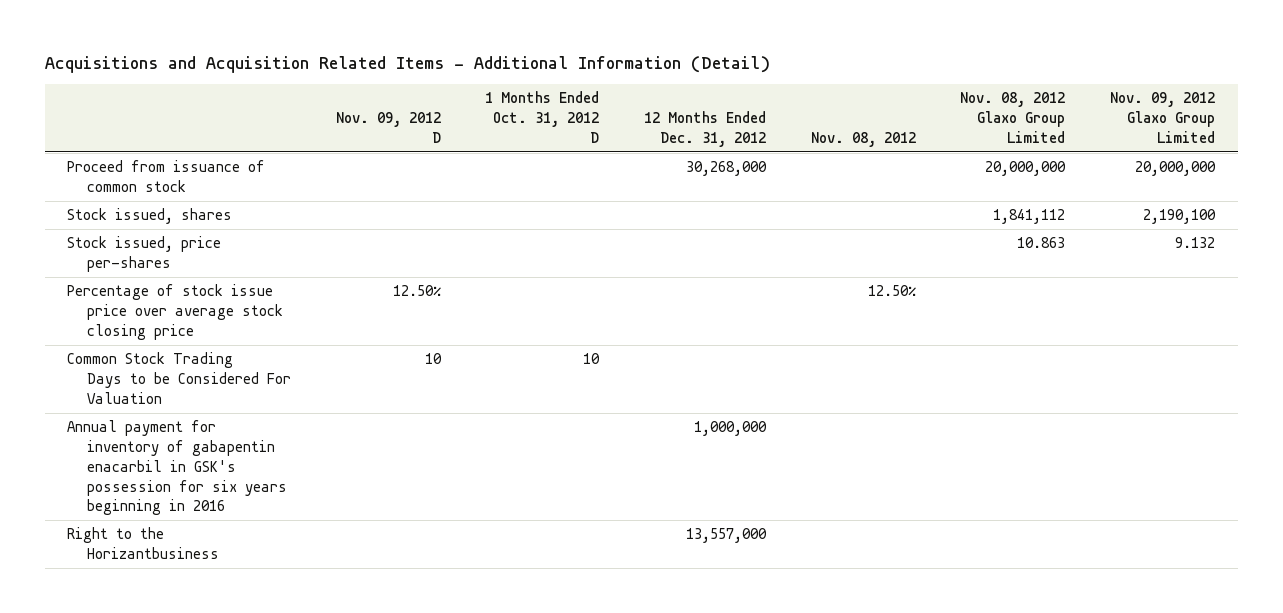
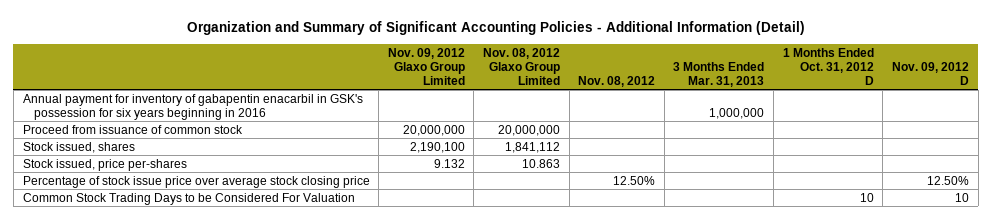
[45,55,771,73] Acquisitions and Acquisition Related Items - Additional Information (Detail) -> [186,20,805,35] Organization and Summary of Significant Accounting Policies - Additional Information (Detail)
[644,110,767,147] 12 Months Ended Dec. 31, 2012 -> none
none -> [673,61,765,87] 3 Months Ended Mar. 31, 2013
[67,420,287,516] Annual payment for inventory of gabapentin enacarbil in GSK's possession for six years beginning in 2016 -> [22,93,363,120] Annual payment for inventory of gabapentin enacarbil in GSK's possession for six years beginning in 2016
[67,527,219,560] Right to the Horizantbusiness -> none

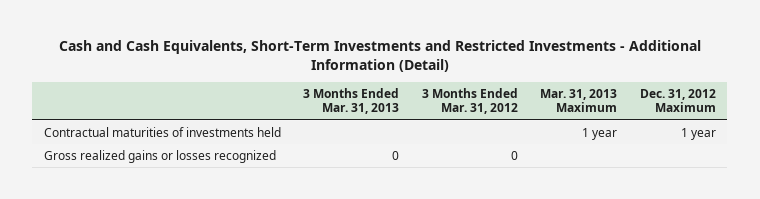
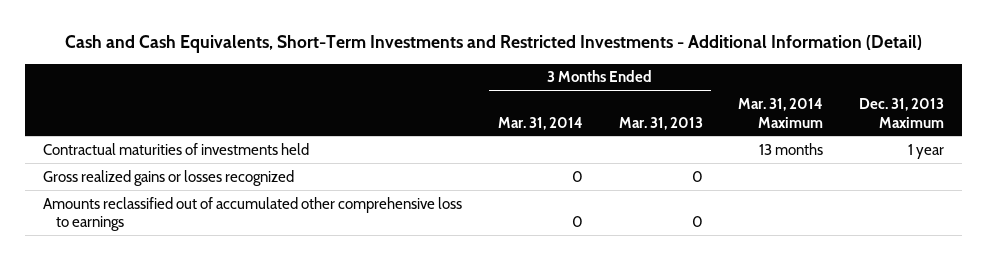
[421,87,518,115] 3 Months Ended Mar. 31, 2012 -> none
[540,88,618,113] Mar. 31, 2013 Maximum -> none
[640,88,717,113] Dec. 31, 2012 Maximum -> none
none -> [497,116,583,130] Mar. 31, 2014
none -> [738,97,824,128] Mar. 31, 2014 Maximum
none -> [859,97,945,128] Dec. 31, 2013 Maximum
none -> [42,196,462,232] Amounts reclassified out of accumulated other comprehensive loss to earnings

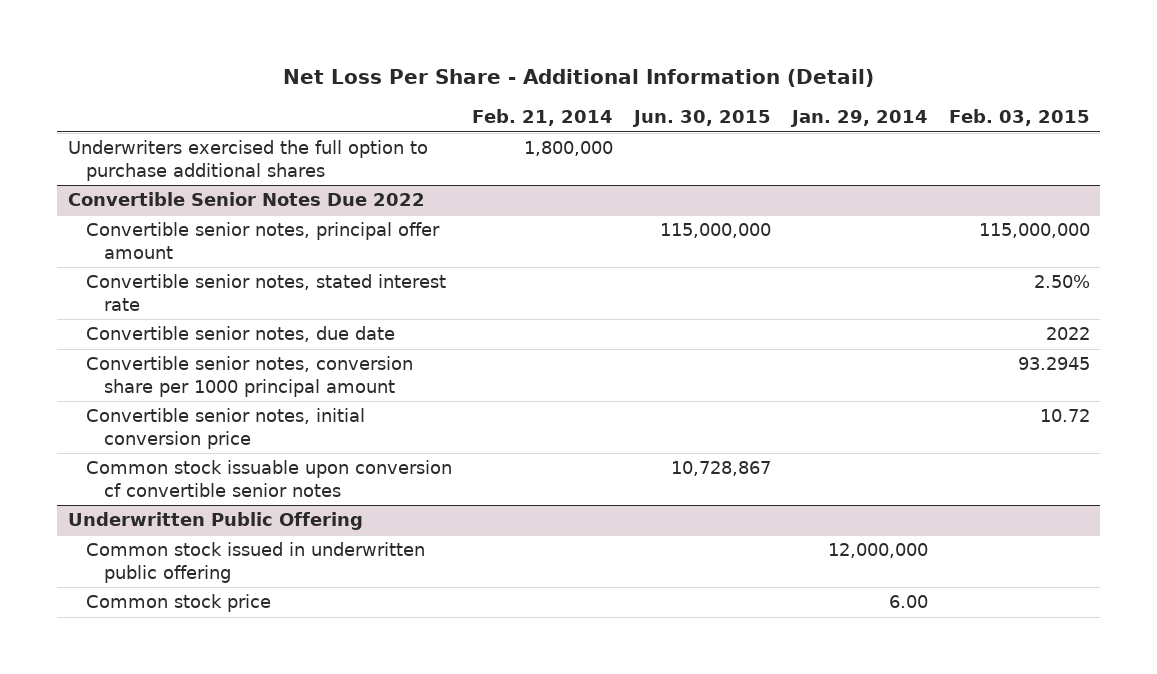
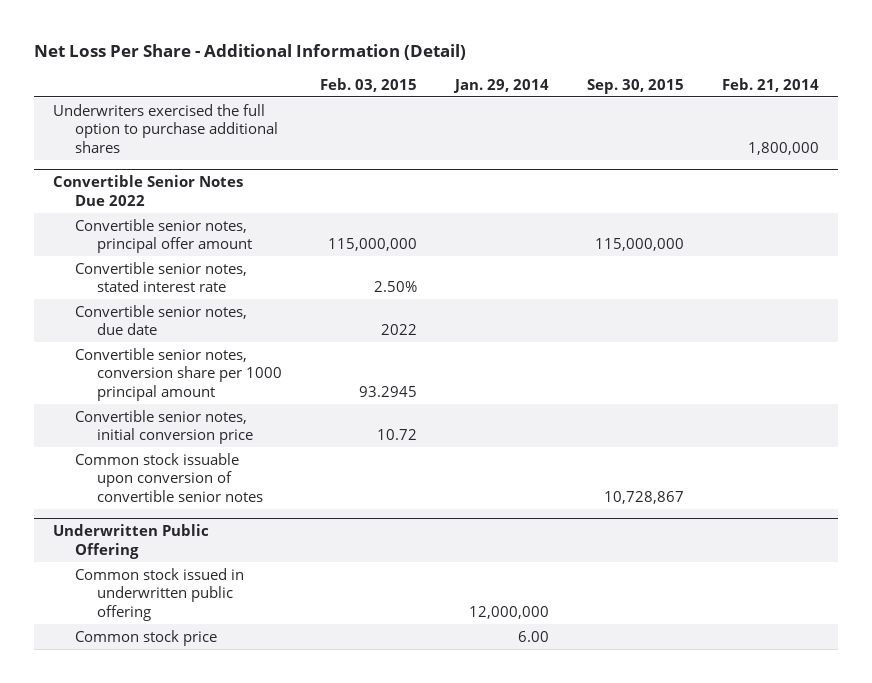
[632,110,772,128] Jun. 30, 2015 -> none
none -> [586,78,684,94] Sep. 30, 2015
[85,460,452,497] Common stock issuable upon conversion cf convertible senior notes -> [74,452,263,502] Common stock issuable upon conversion of convertible senior notes

